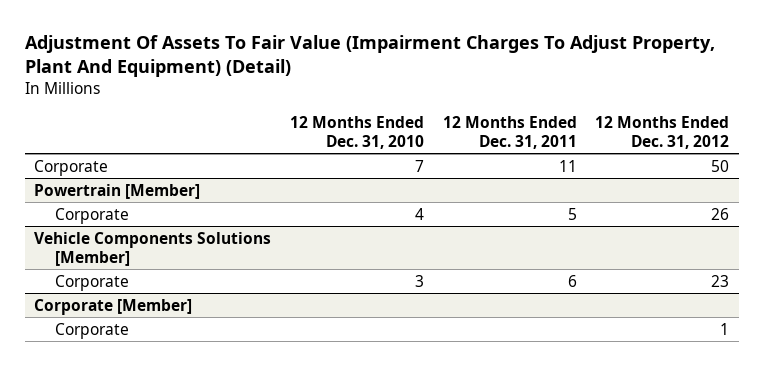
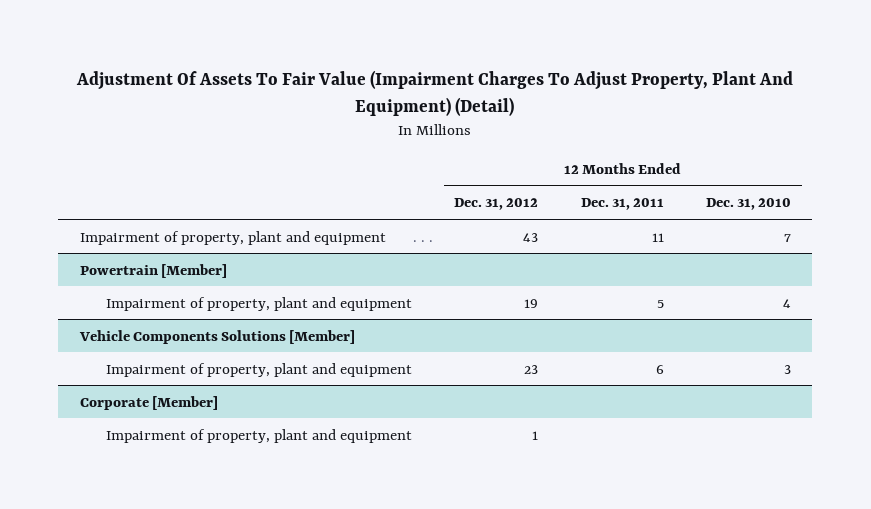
[34,159,109,176] Corporate -> none
none -> [79,230,386,245] Impairment of property, plant and equipment
[54,207,129,224] Corporate -> none
none -> [105,296,412,311] Impairment of property, plant and equipment
[54,274,129,291] Corporate -> [105,362,412,377] Impairment of property, plant and equipment
[54,322,129,339] Corporate -> [105,428,412,443] Impairment of property, plant and equipment

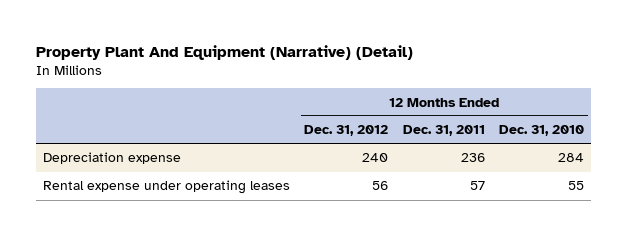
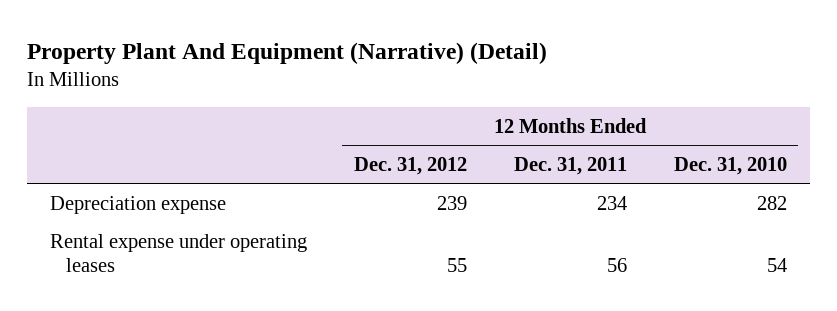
[362,153,389,163] 240 -> [437,195,468,210] 239
[460,153,485,163] 236 -> [596,195,627,210] 234
[558,153,585,163] 284 -> [756,195,787,210] 282
[372,181,389,191] 56 -> [447,257,468,272] 55
[469,181,485,191] 57 -> [606,257,627,272] 56
[568,181,585,191] 55 -> [766,257,787,272] 54

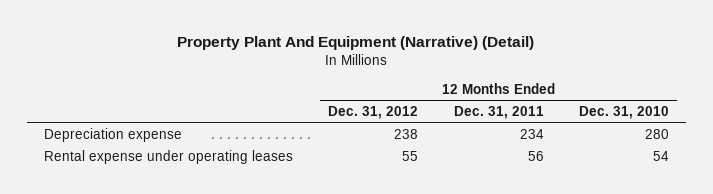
[437,195,468,210] 239 -> [394,128,419,139] 238
[756,195,787,210] 282 -> [644,128,669,139] 280

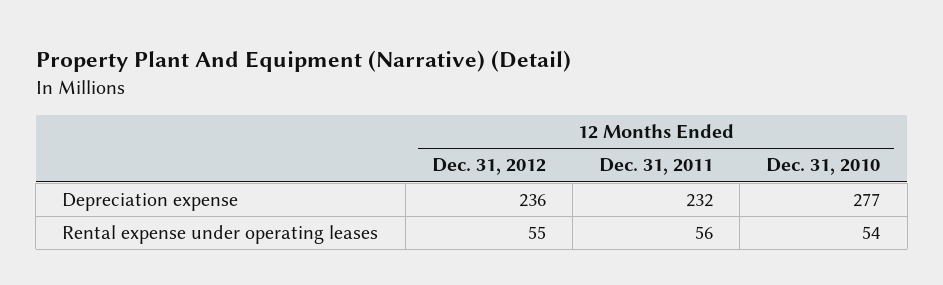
[394,128,419,139] 238 -> [518,194,546,208] 236
[519,128,544,139] 234 -> [686,194,714,208] 232
[644,128,669,139] 280 -> [853,193,881,208] 277

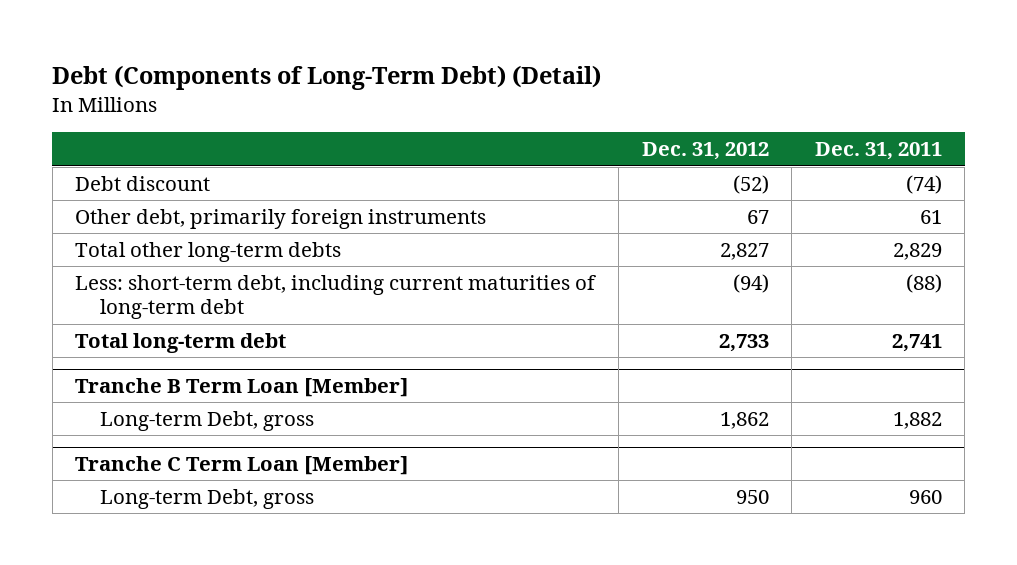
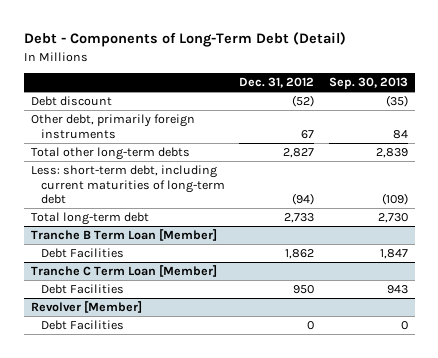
[52,65,602,91] Debt (Components of Long-Term Debt) (Detail) -> [23,32,346,48] Debt - Components of Long-Term Debt (Detail)
[814,142,942,161] Dec. 31, 2011 -> none
none -> [328,77,408,90] Sep. 30, 2013
[100,411,315,432] Long-term Debt, gross -> [41,248,125,259] Debt Facilities
[100,489,315,510] Long-term Debt, gross -> [41,284,125,295] Debt Facilities
none -> [30,301,142,314] Revolver [Member]
none -> [41,320,125,331] Debt Facilities

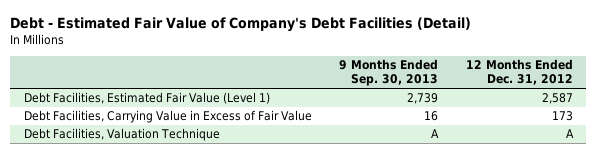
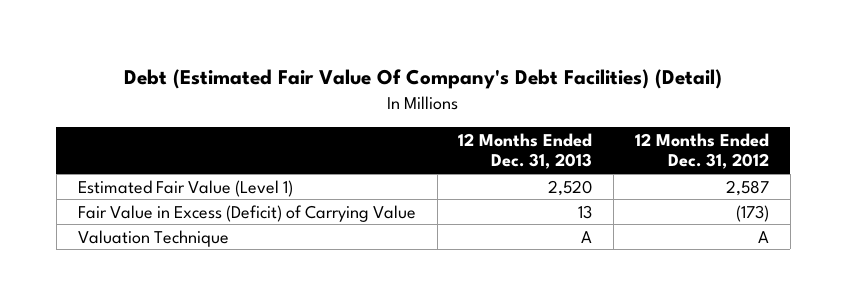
[10,17,472,33] Debt - Estimated Fair Value of Company's Debt Facilities (Detail) -> [124,69,723,90] Debt (Estimated Fair Value Of Company's Debt Facilities) (Detail)
[339,59,439,87] 9 Months Ended Sep. 30, 2013 -> none
none -> [458,132,593,170] 12 Months Ended Dec. 31, 2013
[23,92,270,105] Debt Facilities, Estimated Fair Value (Level 1) -> [77,179,293,197] Estimated Fair Value (Level 1)
[23,110,312,124] Debt Facilities, Carrying Value in Excess of Fair Value -> [77,204,416,222] Fair Value in Excess (Deficit) of Carrying Value
[551,111,573,122] 173 -> [736,204,770,222] (173)
[23,128,220,142] Debt Facilities, Valuation Technique -> [77,229,229,247] Valuation Technique

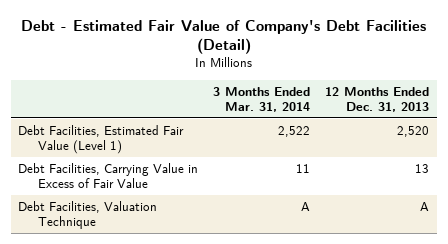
[124,69,723,90] Debt (Estimated Fair Value Of Company's Debt Facilities) (Detail) -> [20,19,426,55] Debt - Estimated Fair Value of Company's Debt Facilities (Detail)
[635,132,770,170] 12 Months Ended Dec. 31, 2012 -> none
none -> [213,86,311,112] 3 Months Ended Mar. 31, 2014
[77,179,293,197] Estimated Fair Value (Level 1) -> [18,124,185,154] Debt Facilities, Estimated Fair Value (Level 1)
[77,204,416,222] Fair Value in Excess (Deficit) of Carrying Value -> [18,162,199,188] Debt Facilities, Carrying Value in Excess of Fair Value
[77,229,229,247] Valuation Technique -> [18,200,158,229] Debt Facilities, Valuation Technique

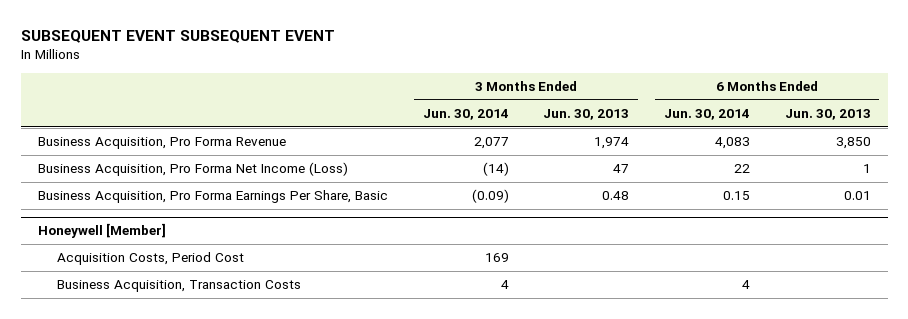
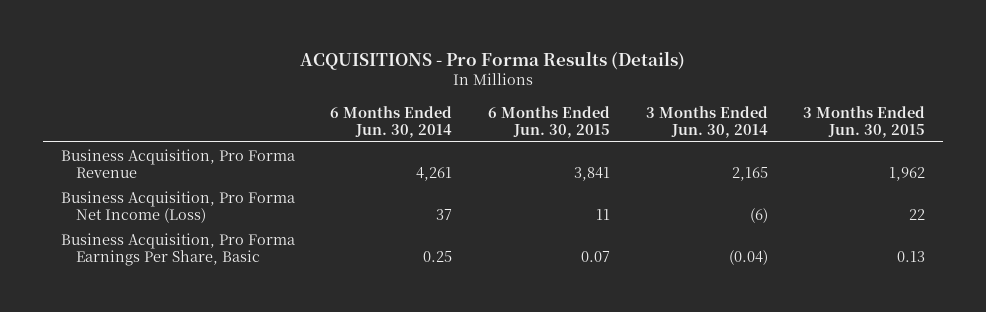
[20,30,335,44] SUBSEQUENT EVENT SUBSEQUENT EVENT -> [300,50,686,70] ACQUISITIONS - Pro Forma Results (Details)
[543,108,630,120] Jun. 30, 2013 -> none
[784,108,871,120] Jun. 30, 2013 -> none
none -> [488,105,611,138] 6 Months Ended Jun. 30, 2015
none -> [803,105,926,138] 3 Months Ended Jun. 30, 2015
[37,223,166,239] Honeywell [Member] -> none
[56,252,244,266] Acquisition Costs, Period Cost -> none
[56,280,301,293] Business Acquisition, Transaction Costs -> none
[473,137,509,150] 2,077 -> [731,166,768,181] 2,165
[714,137,750,150] 4,083 -> [416,166,453,181] 4,261
[482,162,509,177] (14) -> [749,207,768,223] (6)
[733,164,750,174] 22 -> [436,208,453,220] 37
[471,189,509,204] (0.09) -> [728,249,768,265] (0.04)
[722,191,750,201] 0.15 -> [423,250,453,262] 0.25

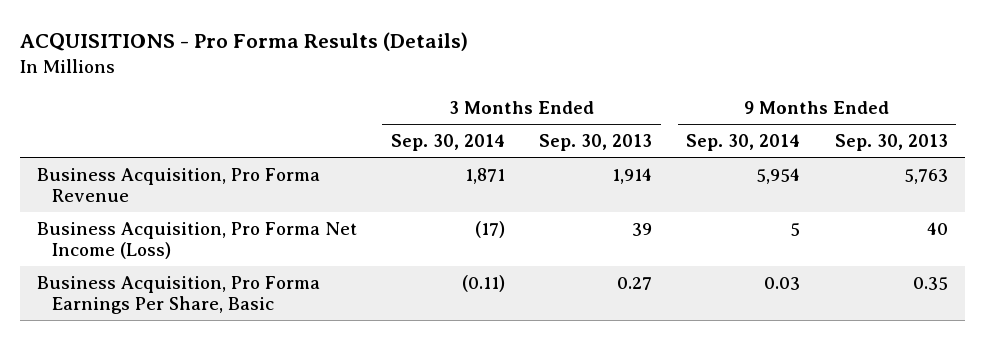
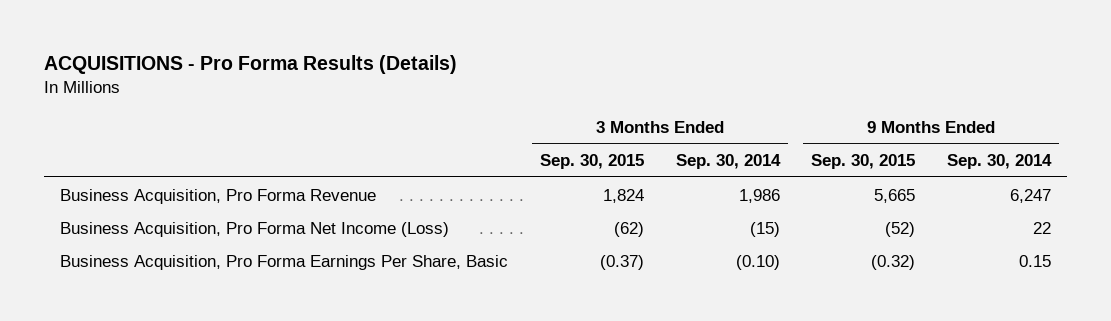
[539,134,653,152] Sep. 30, 2013 -> none
[834,134,948,152] Sep. 30, 2013 -> none
none -> [539,154,644,170] Sep. 30, 2015
none -> [811,154,916,170] Sep. 30, 2015
[464,167,505,184] 1,871 -> [738,188,780,203] 1,986
[756,167,801,184] 5,954 -> [1010,188,1052,203] 6,247
[474,220,505,238] (17) -> [749,221,780,237] (15)
[790,222,801,236] 5 -> [1033,221,1052,234] 22
[461,274,505,292] (0.11) -> [735,254,780,270] (0.10)
[764,276,801,290] 0.03 -> [1019,254,1052,267] 0.15

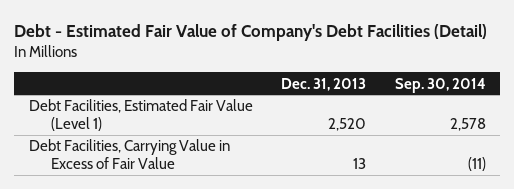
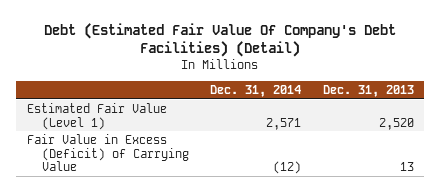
[14,24,488,42] Debt - Estimated Fair Value of Company's Debt Facilities (Detail) -> [44,22,397,58] Debt (Estimated Fair Value Of Company's Debt Facilities) (Detail)
[394,77,486,93] Sep. 30, 2014 -> none
none -> [210,85,302,98] Dec. 31, 2014
[28,99,253,132] Debt Facilities, Estimated Fair Value (Level 1) -> [27,102,168,130] Estimated Fair Value (Level 1)
[28,139,230,170] Debt Facilities, Carrying Value in Excess of Fair Value -> [27,133,189,172] Fair Value in Excess (Deficit) of Carrying Value

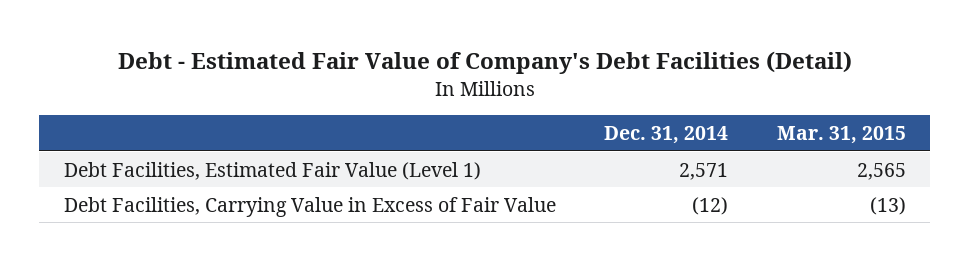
[44,22,397,58] Debt (Estimated Fair Value Of Company's Debt Facilities) (Detail) -> [117,51,852,75] Debt - Estimated Fair Value of Company's Debt Facilities (Detail)
[322,85,414,98] Dec. 31, 2013 -> none
none -> [776,126,906,145] Mar. 31, 2015
[27,102,168,130] Estimated Fair Value (Level 1) -> [63,161,481,180] Debt Facilities, Estimated Fair Value (Level 1)
[27,133,189,172] Fair Value in Excess (Deficit) of Carrying Value -> [63,196,556,217] Debt Facilities, Carrying Value in Excess of Fair Value

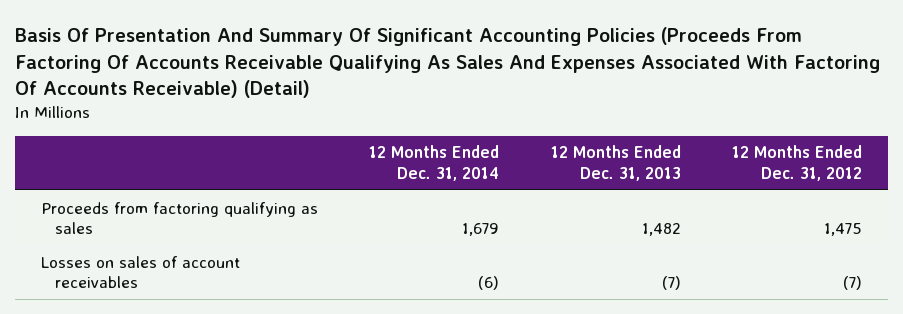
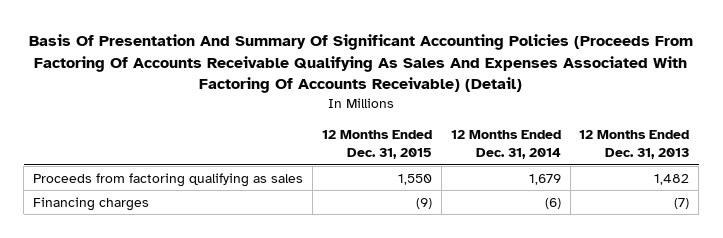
[732,145,863,181] 12 Months Ended Dec. 31, 2012 -> none
none -> [321,130,432,160] 12 Months Ended Dec. 31, 2015
[40,255,240,289] Losses on sales of account receivables -> [33,196,150,211] Financing charges

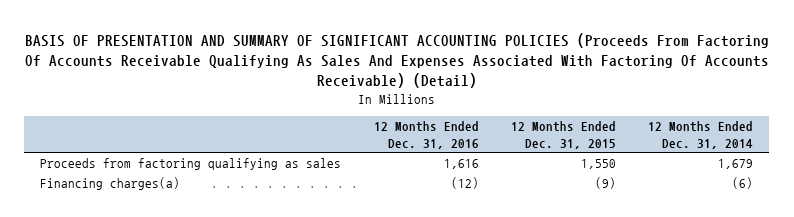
[29,33,694,94] Basis Of Presentation And Summary Of Significant Accounting Policies (Proceeds From Factoring Of Accounts Receivable Qualifying As Sales And Expenses Associated With Factoring Of Accounts Receivable) (Detail) -> [24,32,769,89] BASIS OF PRESENTATION AND SUMMARY OF SIGNIFICANT ACCOUNTING POLICIES (Proceeds From Factoring Of Accounts Receivable Qualifying As Sales And Expenses Associated With Factoring Of Accounts Receivable) (Detail)
[579,130,690,160] 12 Months Ended Dec. 31, 2013 -> none
none -> [373,120,479,149] 12 Months Ended Dec. 31, 2016
[33,196,150,211] Financing charges -> [40,177,181,191] Financing charges(a)

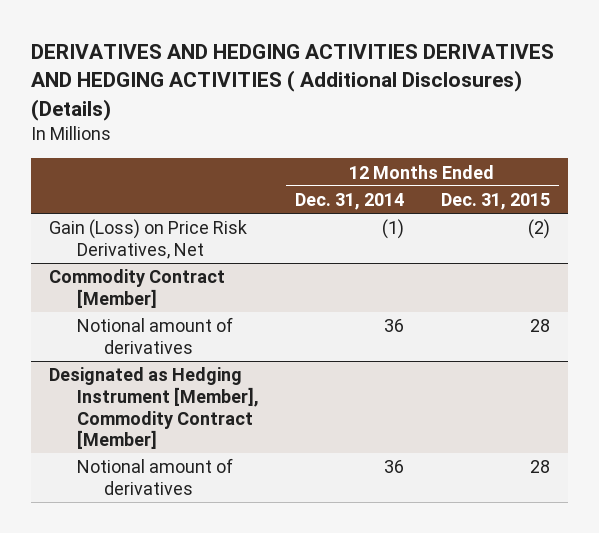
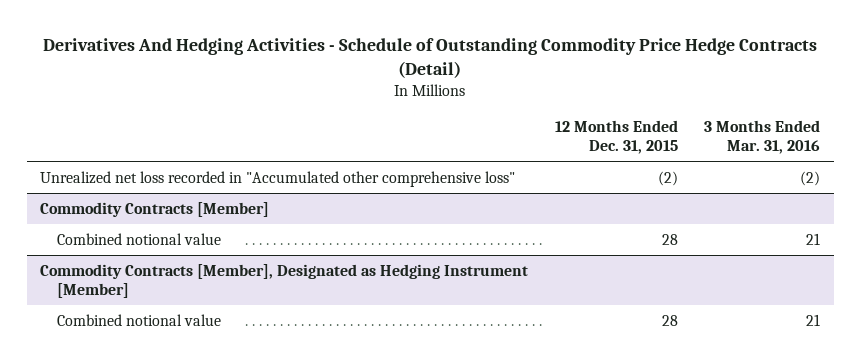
[30,44,554,121] DERIVATIVES AND HEDGING ACTIVITIES DERIVATIVES AND HEDGING ACTIVITIES ( Additional Disclosures) (Details) -> [43,38,818,78] Derivatives And Hedging Activities - Schedule of Outstanding Commodity Price Hedge Contracts (Detail)
[295,193,405,211] Dec. 31, 2014 -> none
none -> [704,119,821,154] 3 Months Ended Mar. 31, 2016
[49,219,248,259] Gain (Loss) on Price Risk Derivatives, Net -> [40,170,516,187] Unrealized net loss recorded in "Accumulated other comprehensive loss"
[49,269,226,308] Commodity Contract [Member] -> [40,201,270,217] Commodity Contracts [Member]
[76,317,233,354] Notional amount of derivatives -> [56,232,221,245] Combined notional value
[49,367,259,450] Designated as Hedging Instrument [Member], Commodity Contract [Member] -> [40,263,529,298] Commodity Contracts [Member], Designated as Hedging Instrument [Member]
[76,458,233,495] Notional amount of derivatives -> [56,313,221,326] Combined notional value

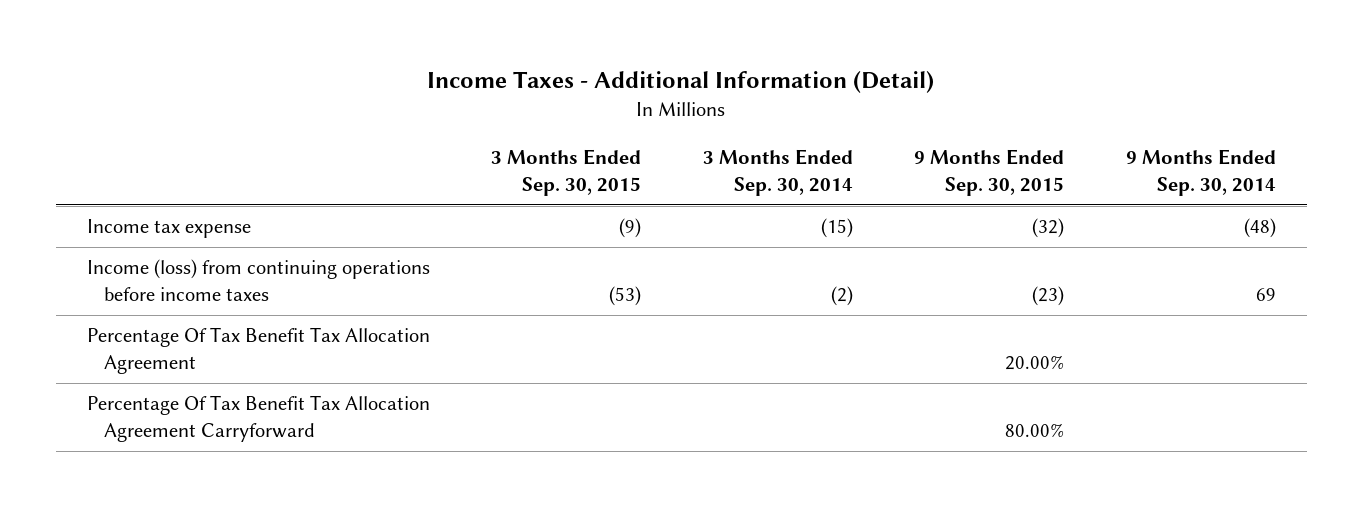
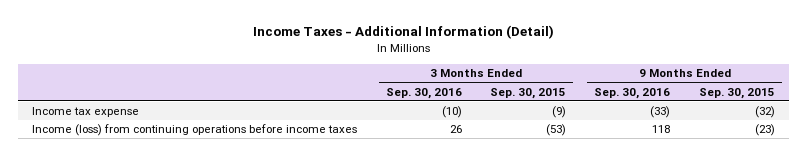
[702,149,853,196] 3 Months Ended Sep. 30, 2014 -> none
[1125,149,1276,196] 9 Months Ended Sep. 30, 2014 -> none
none -> [385,87,462,99] Sep. 30, 2016
none -> [594,87,671,99] Sep. 30, 2016
[87,327,431,374] Percentage Of Tax Benefit Tax Allocation Agreement -> none
[87,395,431,442] Percentage Of Tax Benefit Tax Allocation Agreement Carryforward -> none

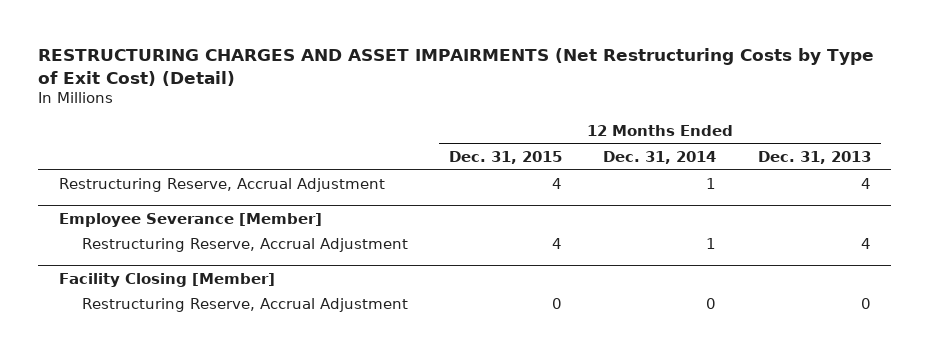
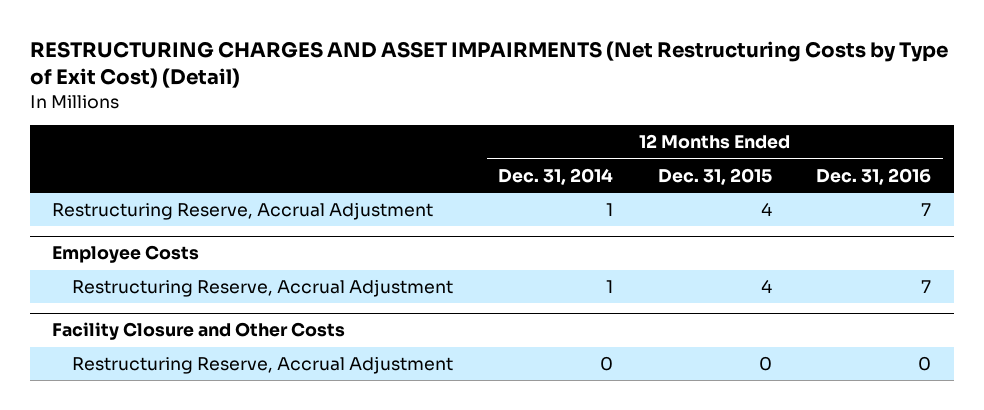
[757,150,871,164] Dec. 31, 2013 -> none
none -> [816,167,932,185] Dec. 31, 2016
[58,212,322,227] Employee Severance [Member] -> [52,245,200,264] Employee Costs
[58,272,275,287] Facility Closing [Member] -> [52,322,346,341] Facility Closure and Other Costs

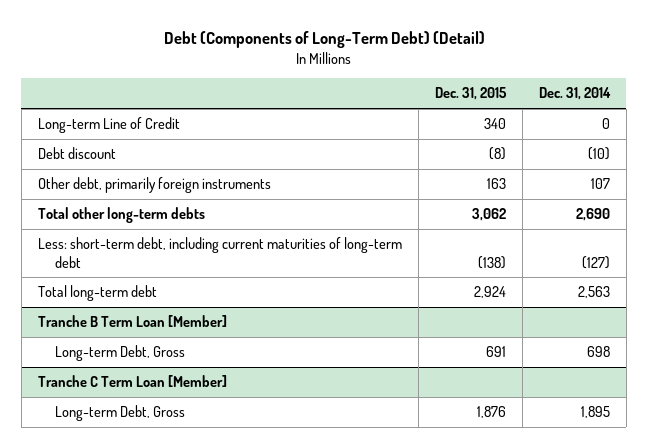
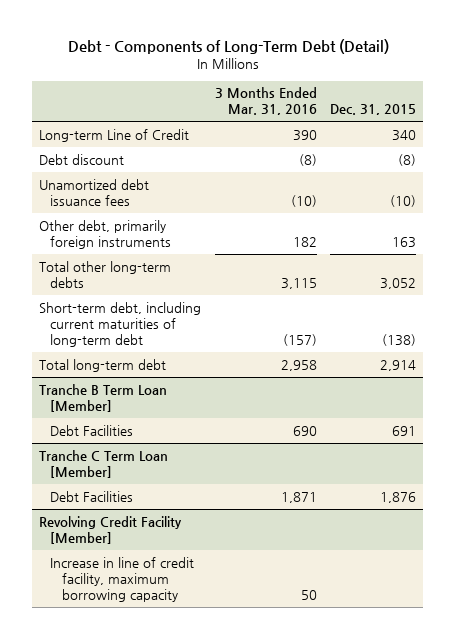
[163,31,485,49] Debt (Components of Long-Term Debt) (Detail) -> [67,39,389,55] Debt - Components of Long-Term Debt (Detail)
[538,87,611,101] Dec. 31, 2014 -> none
none -> [214,87,317,116] 3 Months Ended Mar. 31, 2016
none -> [38,178,149,206] Unamortized debt issuance fees
[471,208,506,222] 3,062 -> [380,277,417,289] 3,052
[37,237,402,268] Less: short-term debt, including current maturities of long-term debt -> [38,301,201,347] Short-term debt, including current maturities of long-term debt
[473,286,506,299] 2,924 -> [380,359,417,371] 2,914
[54,345,185,362] Long-term Debt, Gross -> [50,424,134,436] Debt Facilities
[54,405,185,422] Long-term Debt, Gross -> [50,490,134,502] Debt Facilities
none -> [38,515,182,544] Revolving Credit Facility [Member]
none -> [50,556,195,602] Increase in line of credit facility, maximum borrowing capacity

